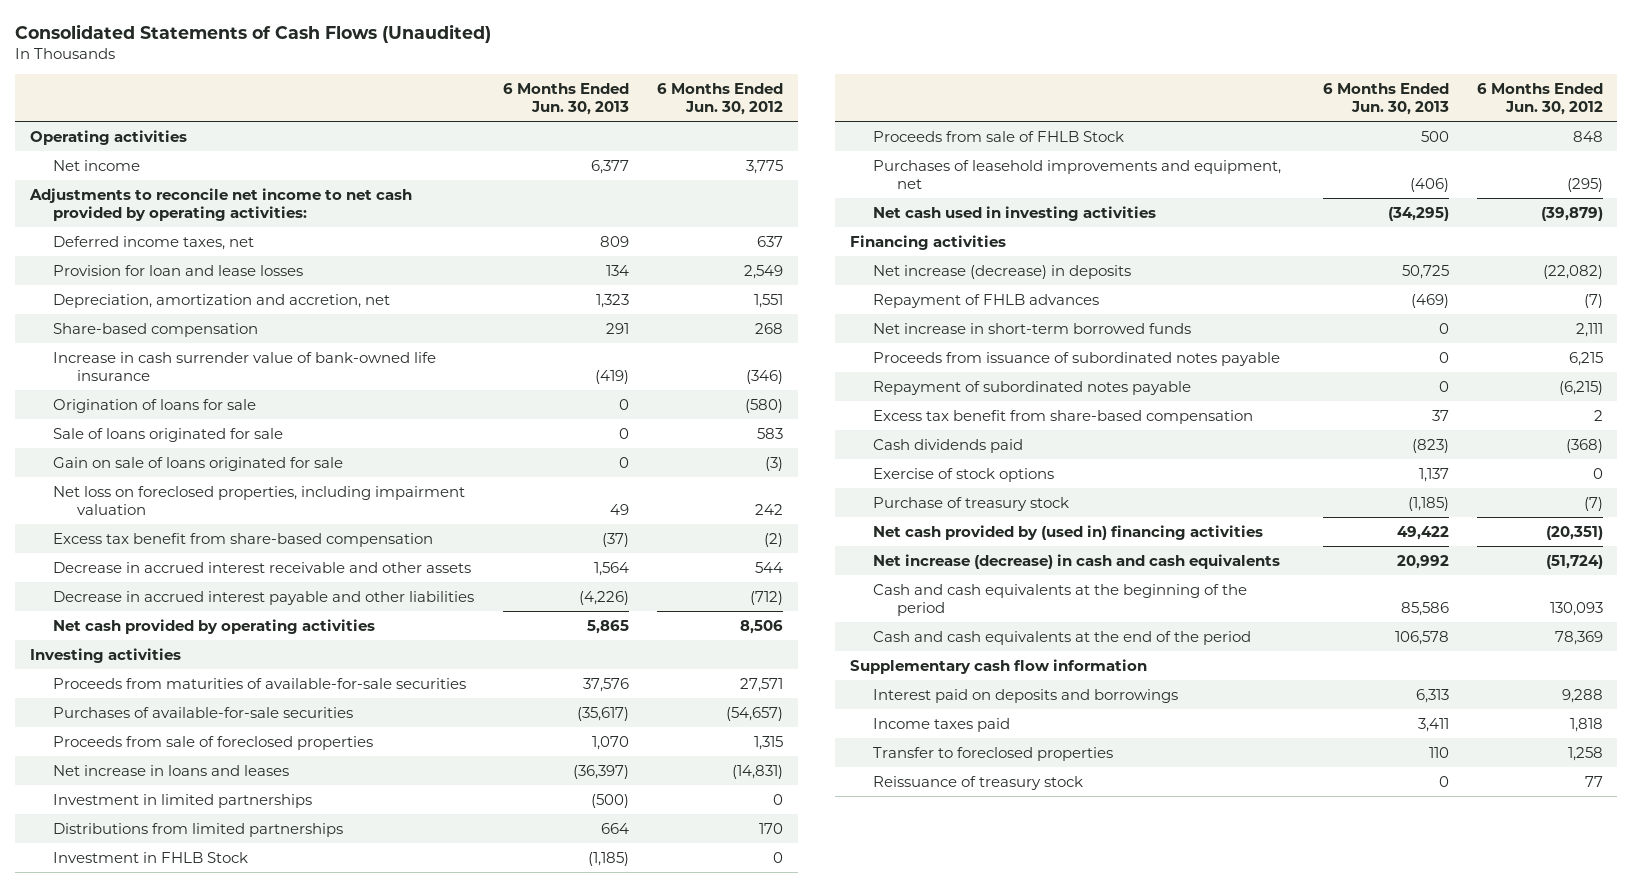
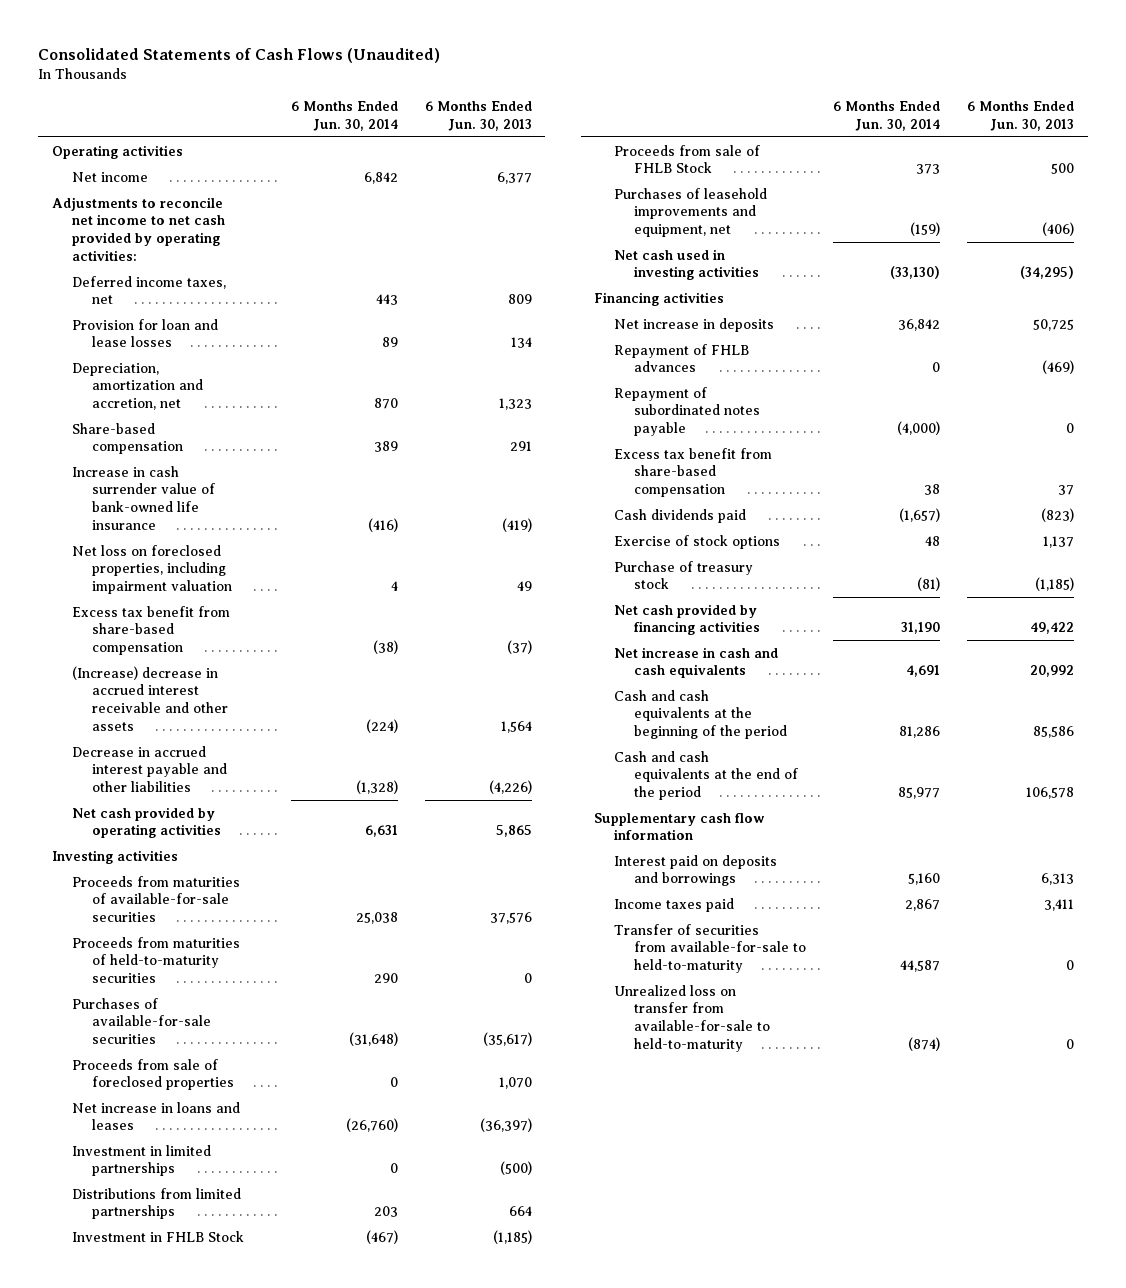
[657,82,784,116] 6 Months Ended Jun. 30, 2012 -> none
none -> [290,101,398,131] 6 Months Ended Jun. 30, 2014
[53,398,257,413] Origination of loans for sale -> none
[53,427,284,442] Sale of loans originated for sale -> none
[53,456,344,471] Gain on sale of loans originated for sale -> none
[53,561,472,573] Decrease in accrued interest receivable and other assets -> [71,665,228,732] (Increase) decrease in accrued interest receivable and other assets
none -> [71,936,240,984] Proceeds from maturities of held-to-maturity securities
[873,264,1132,279] Net increase (decrease) in deposits -> [614,317,775,332] Net increase in deposits
[873,322,1192,334] Net increase in short-term borrowed funds -> none
[873,351,1281,366] Proceeds from issuance of subordinated notes payable -> none
[873,524,1264,540] Net cash provided by (used in) financing activities -> [614,603,761,636] Net cash provided by financing activities
[873,553,1281,569] Net increase (decrease) in cash and cash equivalents -> [614,646,779,679] Net increase in cash and cash equivalents
[873,746,1114,761] Transfer to foreclosed properties -> none
[873,775,1084,790] Reissuance of treasury stock -> none
none -> [614,923,807,974] Transfer of securities from available-for-sale to held-to-maturity
none -> [614,984,771,1053] Unrealized loss on transfer from available-for-sale to held-to-maturity

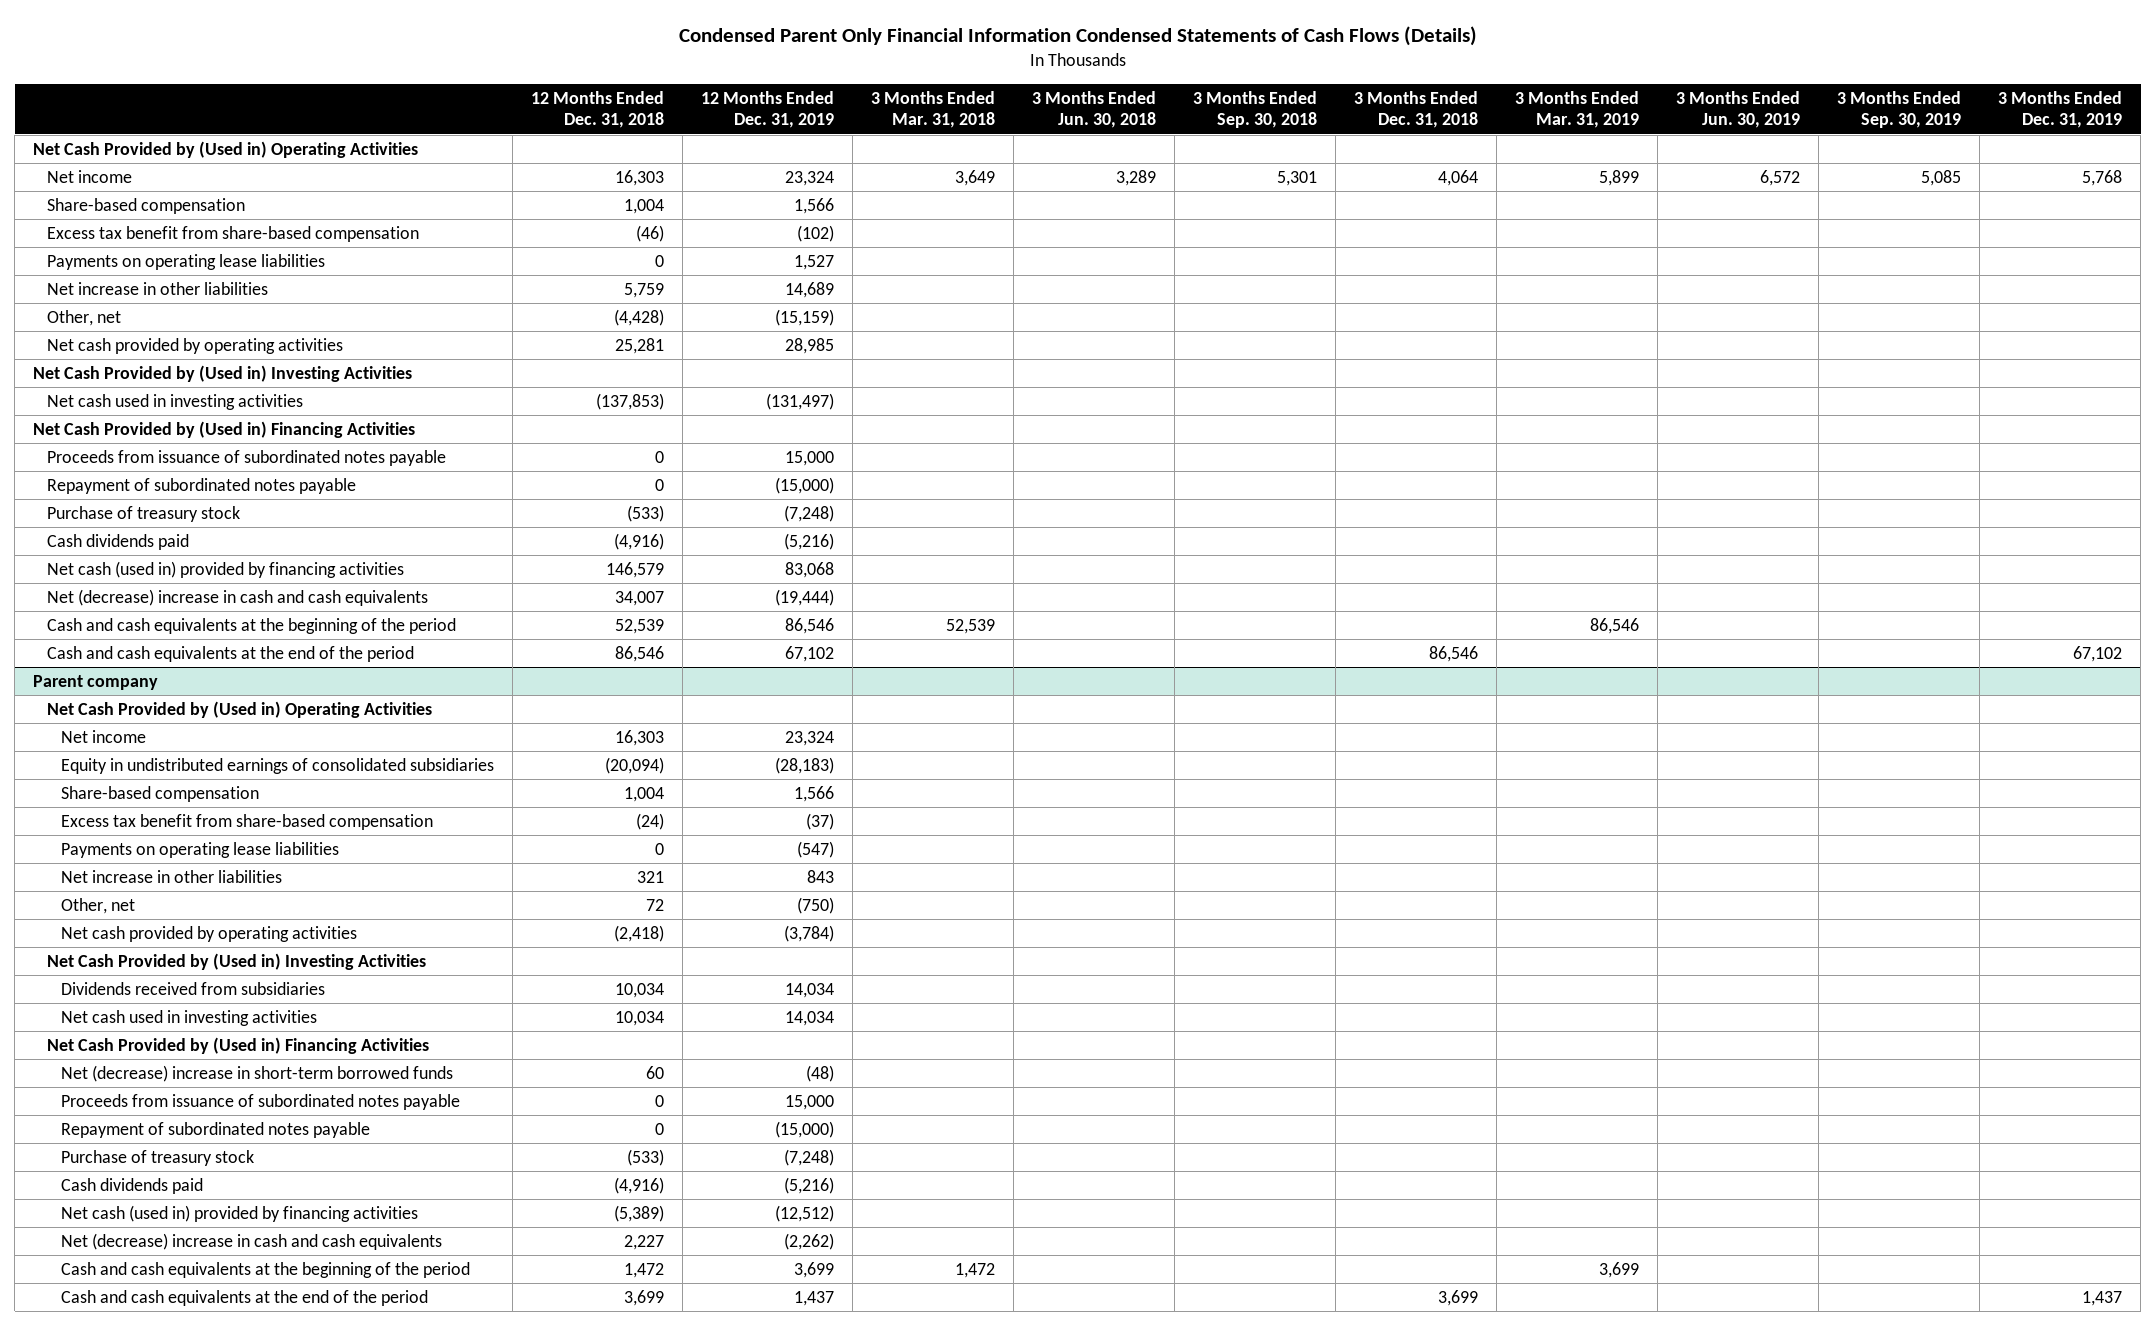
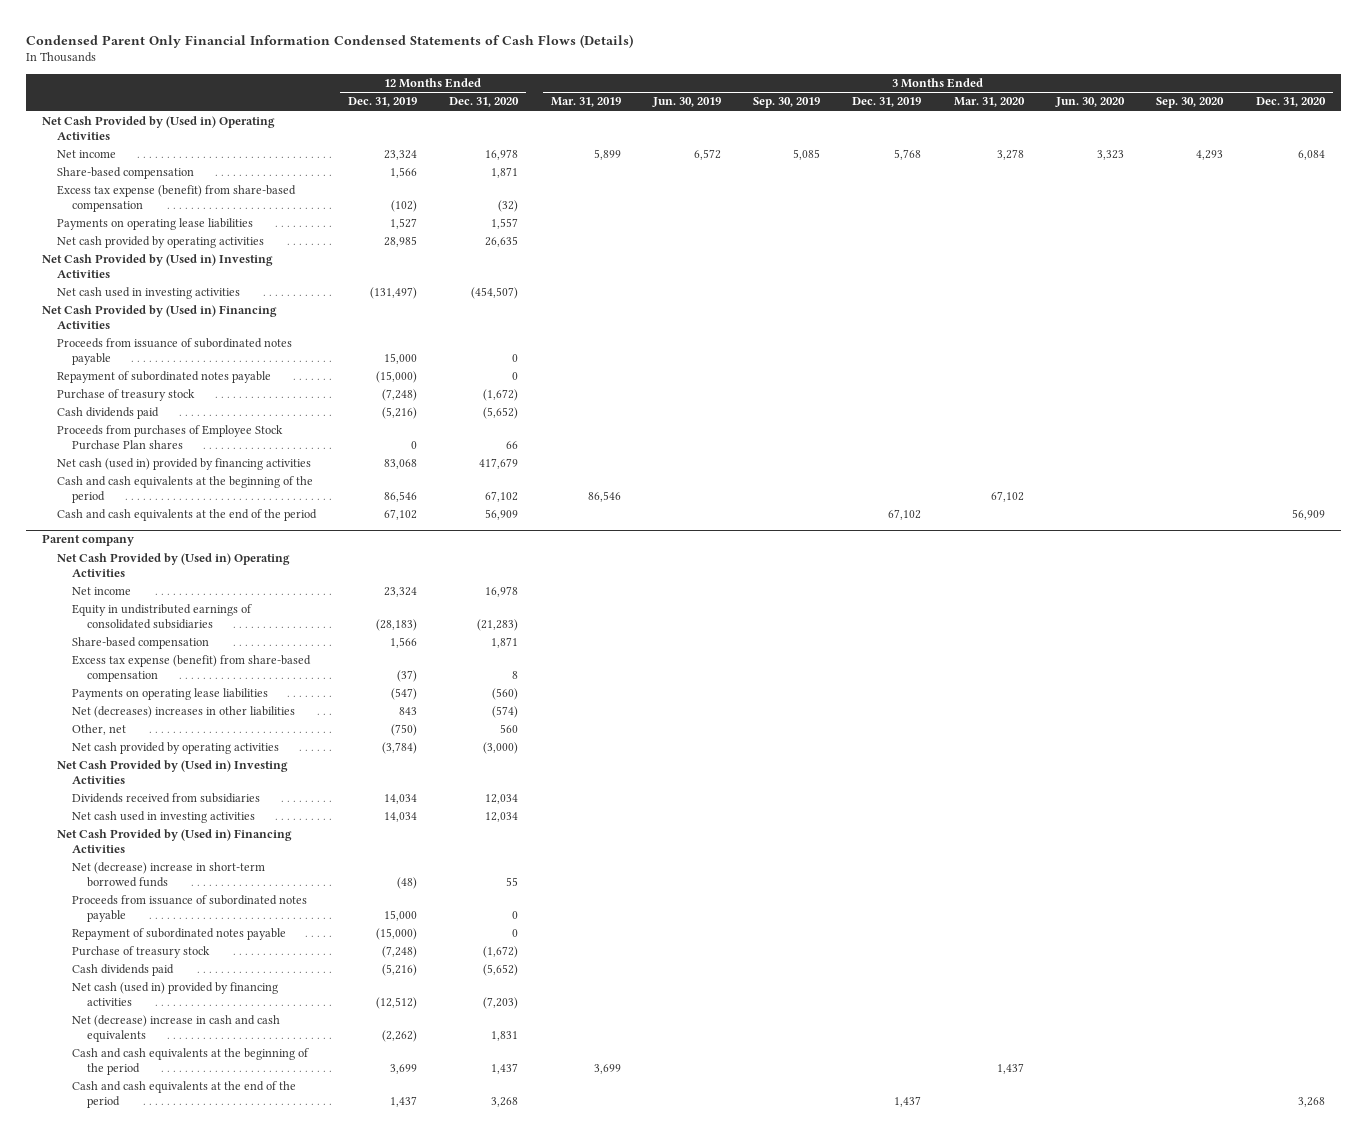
[531,91,665,129] 12 Months Ended Dec. 31, 2018 -> none
[871,91,996,129] 3 Months Ended Mar. 31, 2018 -> none
[1032,91,1157,129] 3 Months Ended Jun. 30, 2018 -> none
[1193,91,1318,129] 3 Months Ended Sep. 30, 2018 -> none
[1354,91,1479,129] 3 Months Ended Dec. 31, 2018 -> none
none -> [449,97,520,108] Dec. 31, 2020
none -> [953,97,1025,108] Mar. 31, 2020
none -> [1054,97,1125,108] Jun. 30, 2020
none -> [1156,97,1225,109] Sep. 30, 2020
none -> [1255,97,1326,108] Dec. 31, 2020
[47,226,420,243] Excess tax benefit from share-based compensation -> [56,185,296,212] Excess tax expense (benefit) from share-based compensation
[47,282,269,296] Net increase in other liabilities -> none
[47,310,122,327] Other, net -> none
none -> [56,425,283,450] Proceeds from purchases of Employee Stock Purchase Plan shares
[47,589,429,607] Net (decrease) increase in cash and cash equivalents -> none
[60,814,433,831] Excess tax benefit from share-based compensation -> [71,655,311,682] Excess tax expense (benefit) from share-based compensation
[60,870,282,884] Net increase in other liabilities -> [71,706,295,719] Net (decreases) increases in other liabilities

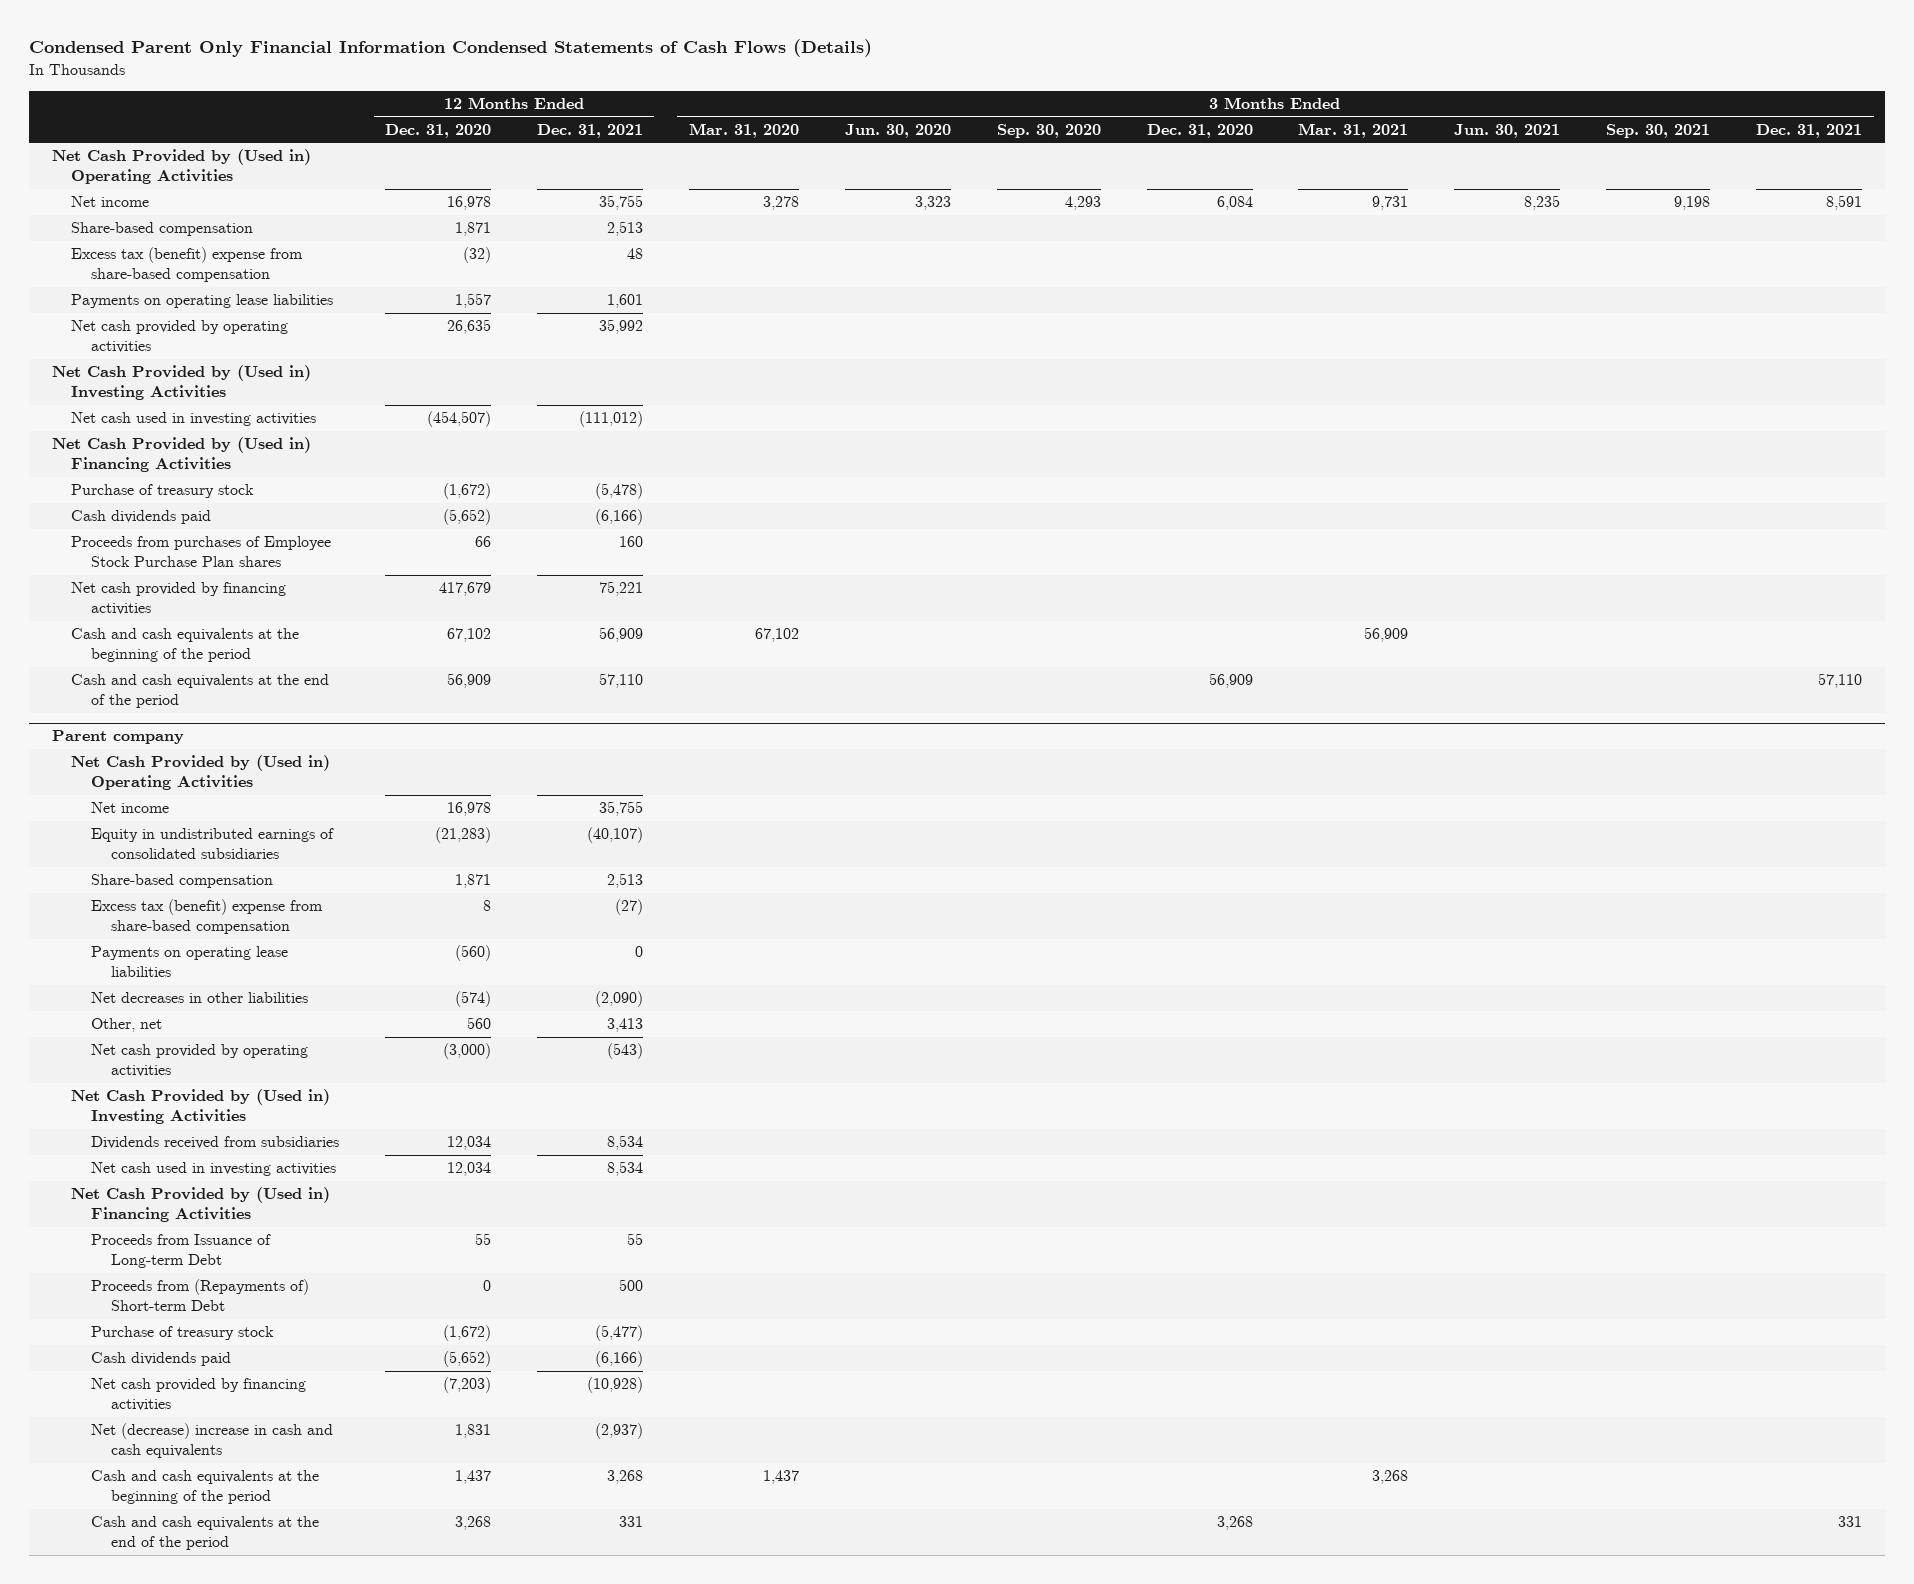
[348,97,418,108] Dec. 31, 2019 -> none
[550,97,621,108] Mar. 31, 2019 -> none
[651,97,721,108] Jun. 30, 2019 -> none
[753,97,821,109] Sep. 30, 2019 -> none
[852,97,922,108] Dec. 31, 2019 -> none
none -> [536,123,643,138] Dec. 31, 2021
none -> [1298,122,1409,138] Mar. 31, 2021
none -> [1454,123,1561,138] Jun. 30, 2021
none -> [1606,123,1711,138] Sep. 30, 2021
none -> [1756,123,1863,138] Dec. 31, 2021
[56,185,296,212] Excess tax expense (benefit) from share-based compensation -> [71,247,304,283] Excess tax (benefit) expense from share-based compensation
[56,338,292,365] Proceeds from issuance of subordinated notes payable -> none
[56,371,271,384] Repayment of subordinated notes payable -> none
[56,458,311,471] Net cash (used in) provided by financing activities -> [71,582,287,616] Net cash provided by financing activities
[71,655,311,682] Excess tax expense (benefit) from share-based compensation -> [91,899,324,935] Excess tax (benefit) expense from share-based compensation
[71,706,295,719] Net (decreases) increases in other liabilities -> [91,992,309,1004] Net decreases in other liabilities
[71,862,265,887] Net (decrease) increase in short-term borrowed funds -> none
[71,895,307,922] Proceeds from issuance of subordinated notes payable -> none
[71,928,286,941] Repayment of subordinated notes payable -> none
none -> [91,1234,272,1269] Proceeds from Issuance of Long-term Debt
none -> [91,1279,310,1312] Proceeds from (Repayments of) Short-term Debt
[71,982,278,1006] Net cash (used in) provided by financing activities -> [91,1378,307,1412] Net cash provided by financing activities

